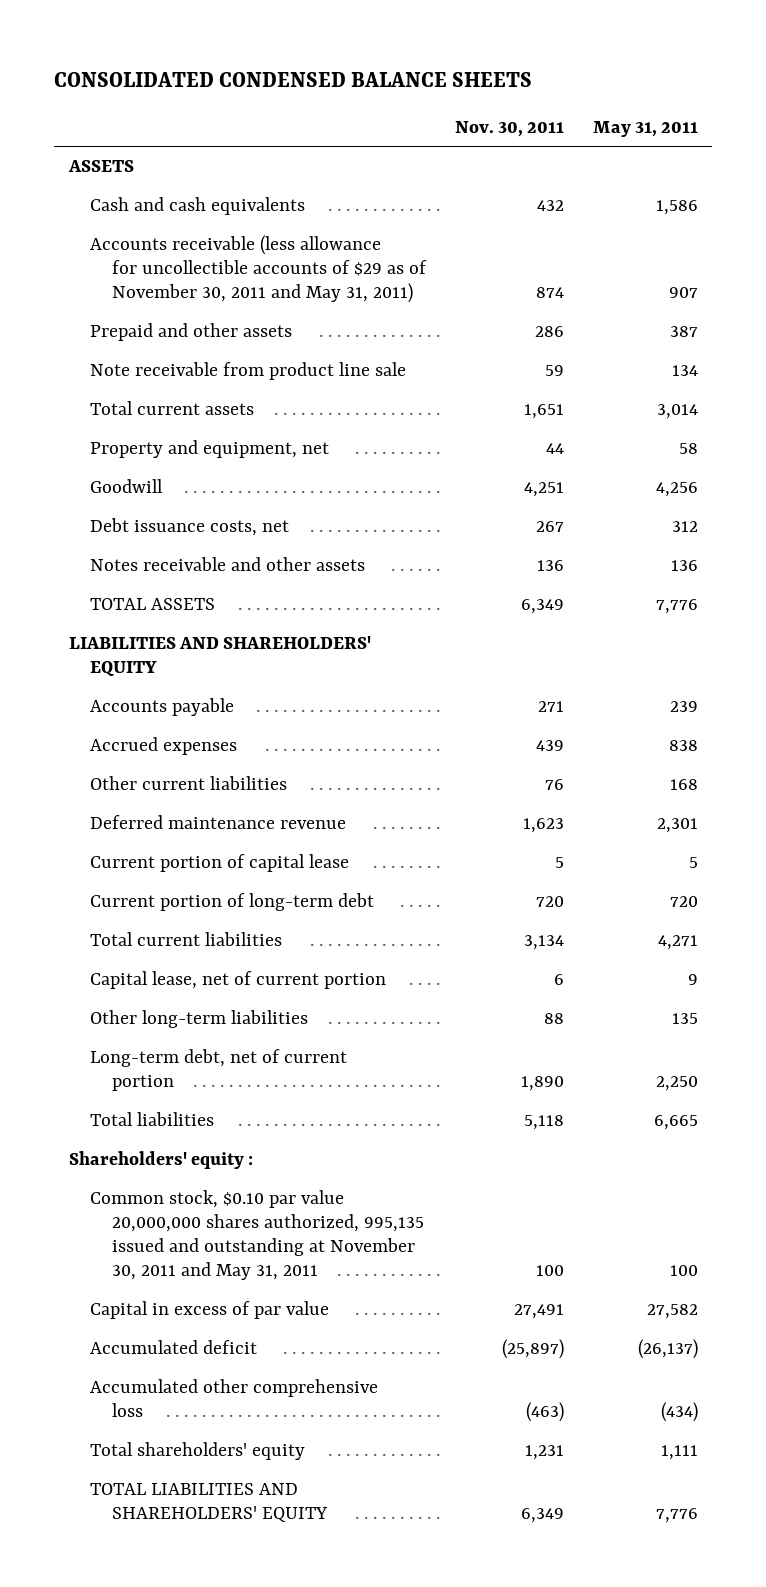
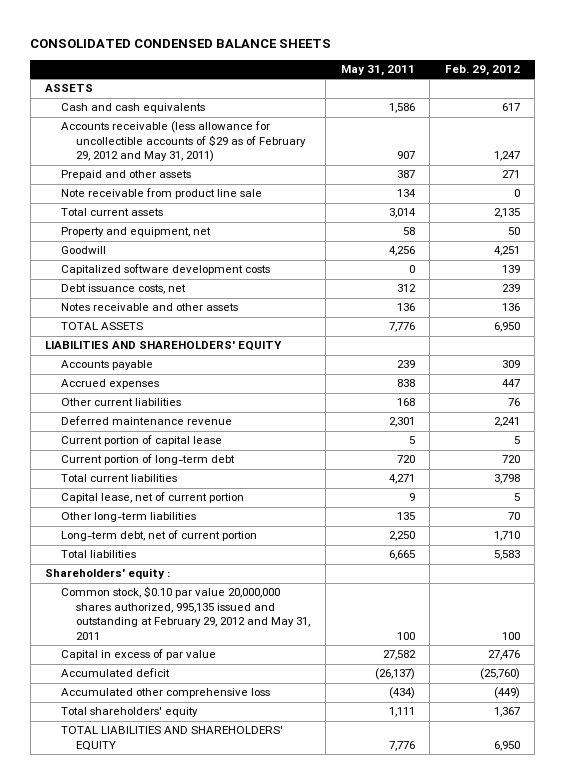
[454,120,564,137] Nov. 30, 2011 -> none
none -> [444,64,520,76] Feb. 29, 2012
[90,235,428,304] Accounts receivable (less allowance for uncollectible accounts of $29 as of November 30, 2011 and May 31, 2011) -> [60,121,307,163] Accounts receivable (less allowance for uncollectible accounts of $29 as of February 29, 2012 and May 31, 2011)
none -> [60,264,270,276] Capitalized software development costs
[90,1190,425,1281] Common stock, $0.10 par value 20,000,000 shares authorized, 995,135 issued and outstanding at November 30, 2011 and May 31, 2011 -> [60,586,311,640] Common stock, $0.10 par value 20,000,000 shares authorized, 995,135 issued and outstanding at February 29, 2012 and May 31, 2011

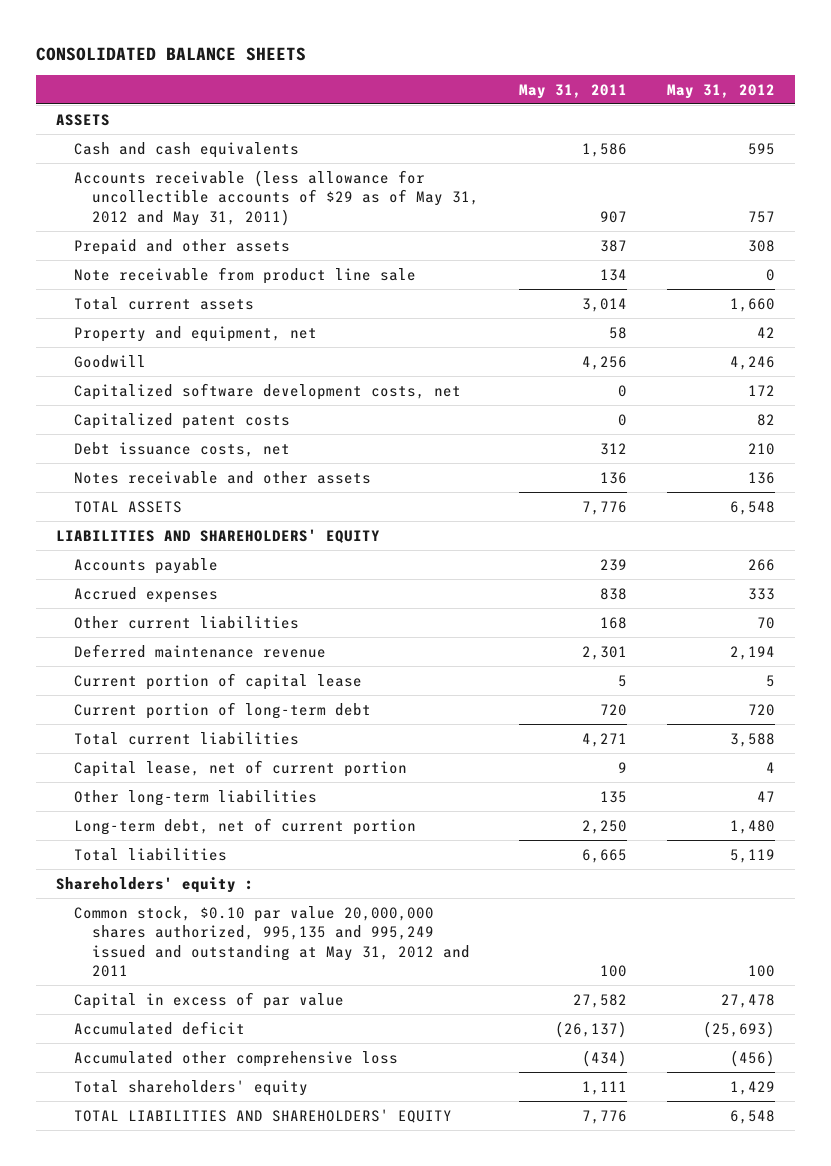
[30,39,332,49] CONSOLIDATED CONDENSED BALANCE SHEETS -> [35,46,306,61] CONSOLIDATED BALANCE SHEETS
[444,64,520,76] Feb. 29, 2012 -> none
none -> [667,83,776,99] May 31, 2012
[60,121,307,163] Accounts receivable (less allowance for uncollectible accounts of $29 as of February 29, 2012 and May 31, 2011) -> [74,169,480,226] Accounts receivable (less allowance for uncollectible accounts of $29 as of May 31, 2012 and May 31, 2011)
[60,264,270,276] Capitalized software development costs -> [74,382,462,400] Capitalized software development costs, net
none -> [74,412,291,429] Capitalized patent costs
[60,586,311,640] Common stock, $0.10 par value 20,000,000 shares authorized, 995,135 issued and outstanding at February 29, 2012 and May 31, 2011 -> [74,905,471,978] Common stock, $0.10 par value 20,000,000 shares authorized, 995,135 and 995,249 issued and outstanding at May 31, 2012 and 2011

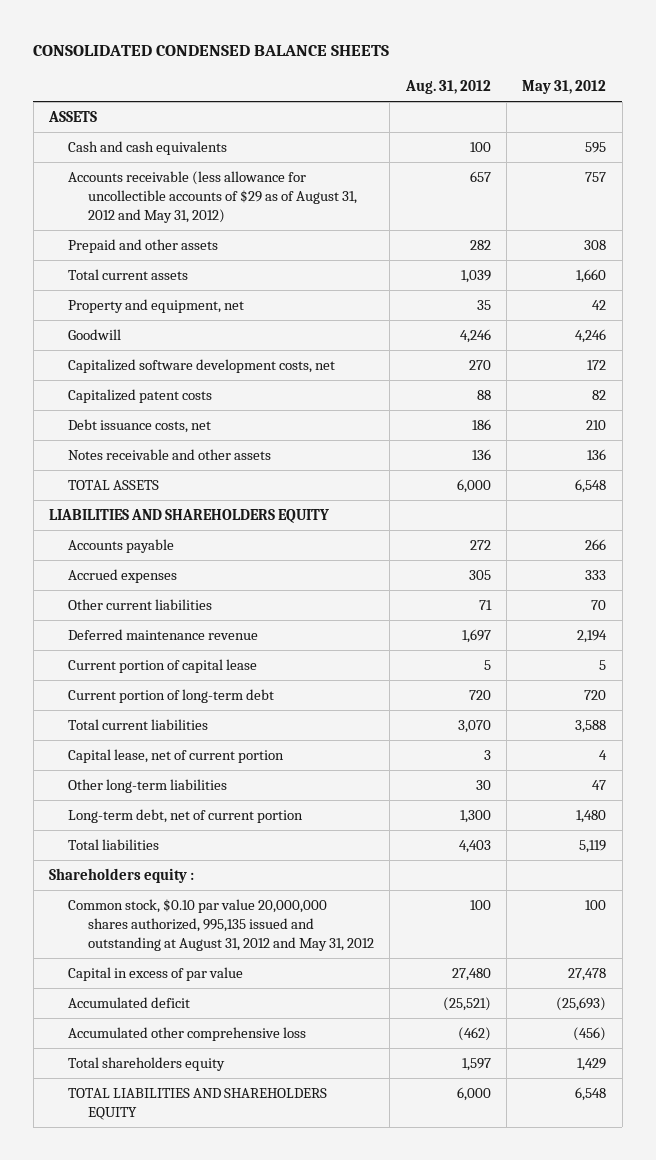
[35,46,306,61] CONSOLIDATED BALANCE SHEETS -> [33,45,390,57] CONSOLIDATED CONDENSED BALANCE SHEETS
[519,83,628,99] May 31, 2011 -> none
none -> [404,79,491,94] Aug. 31, 2012
[74,169,480,226] Accounts receivable (less allowance for uncollectible accounts of $29 as of May 31, 2012 and May 31, 2011) -> [68,171,357,223] Accounts receivable (less allowance for uncollectible accounts of $29 as of August 31, 2012 and May 31, 2012)
[74,266,417,284] Note receivable from product line sale -> none
[55,528,380,543] LIABILITIES AND SHAREHOLDERS' EQUITY -> [49,509,330,524] LIABILITIES AND SHAREHOLDERS EQUITY
[55,876,254,893] Shareholders' equity : -> [49,868,195,884] Shareholders equity :
[74,905,471,978] Common stock, $0.10 par value 20,000,000 shares authorized, 995,135 and 995,249 issued and outstanding at May 31, 2012 and 2011 -> [68,899,374,951] Common stock, $0.10 par value 20,000,000 shares authorized, 995,135 issued and outstanding at August 31, 2012 and May 31, 2012
[74,1079,309,1096] Total shareholders' equity -> [68,1057,226,1072] Total shareholders equity
[74,1108,453,1123] TOTAL LIABILITIES AND SHAREHOLDERS' EQUITY -> [68,1088,328,1121] TOTAL LIABILITIES AND SHAREHOLDERS EQUITY

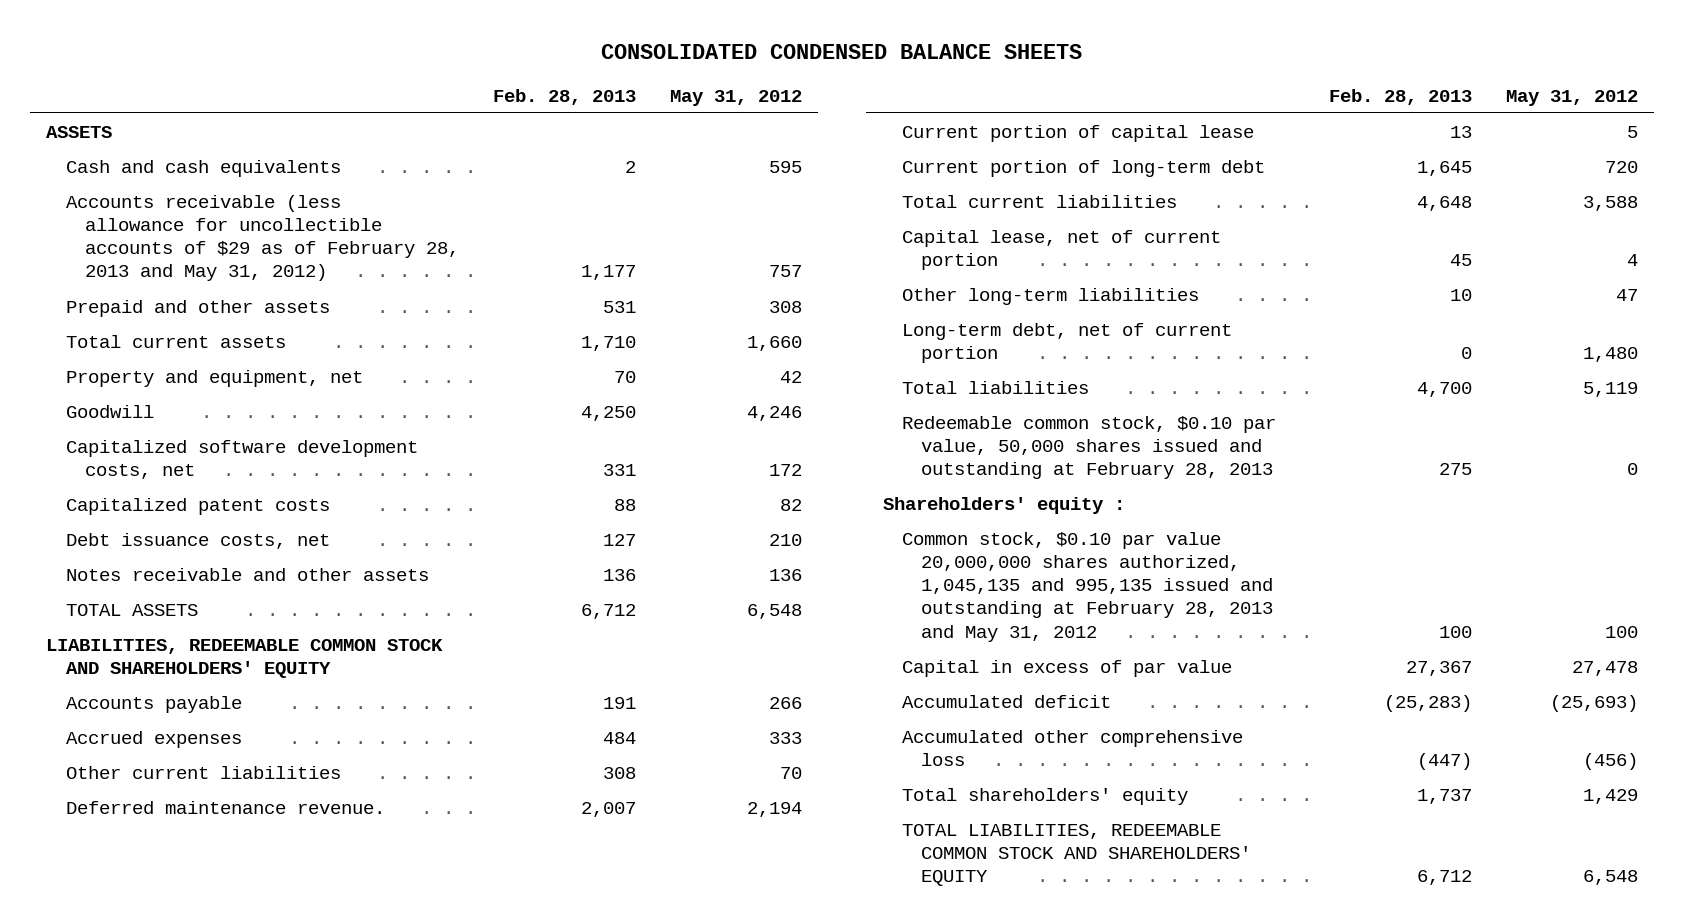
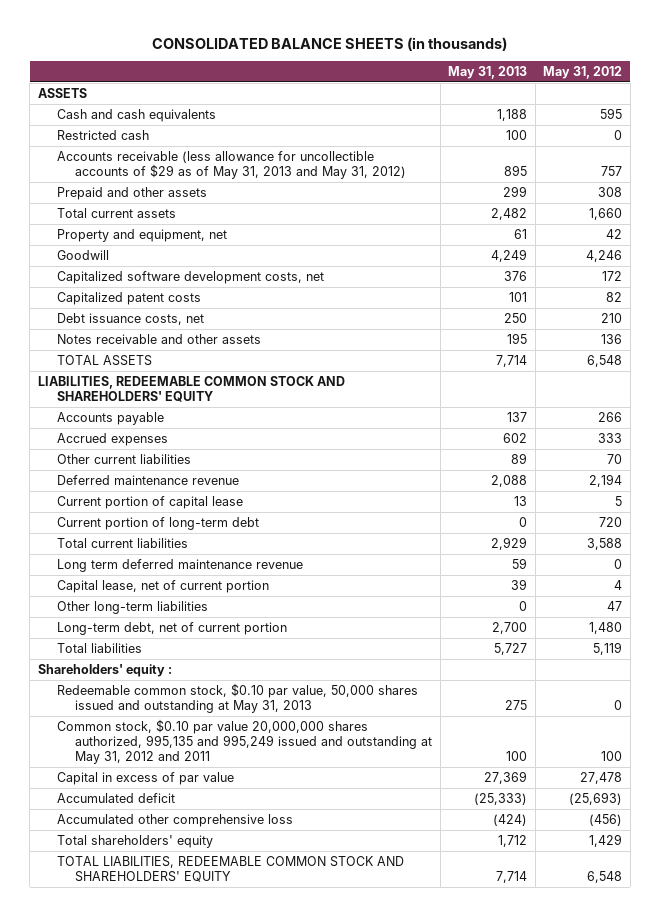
[601,44,1083,60] CONSOLIDATED CONDENSED BALANCE SHEETS -> [152,36,508,51] CONSOLIDATED BALANCE SHEETS (in thousands)
[492,88,636,105] Feb. 28, 2013 -> none
none -> [448,66,528,80] May 31, 2013
none -> [56,129,149,140] Restricted cash
[65,194,460,282] Accounts receivable (less allowance for uncollectible accounts of $29 as of February 28, 2013 and May 31, 2012) -> [56,150,407,180] Accounts receivable (less allowance for uncollectible accounts of $29 as of May 31, 2013 and May 31, 2012)
[65,800,385,814] Deferred maintenance revenue. -> [56,474,239,485] Deferred maintenance revenue
none -> [56,558,303,572] Long term deferred maintenance revenue
[901,415,1276,480] Redeemable common stock, $0.10 par value, 50,000 shares issued and outstanding at February 28, 2013 -> none
none -> [56,682,418,714] Redeemable common stock, $0.10 par value, 50,000 shares issued and outstanding at May 31, 2013
[901,531,1274,642] Common stock, $0.10 par value 20,000,000 shares authorized, 1,045,135 and 995,135 issued and outstanding at February 28, 2013 and May 31, 2012 -> [56,718,433,765] Common stock, $0.10 par value 20,000,000 shares authorized, 995,135 and 995,249 issued and outstanding at May 31, 2012 and 2011

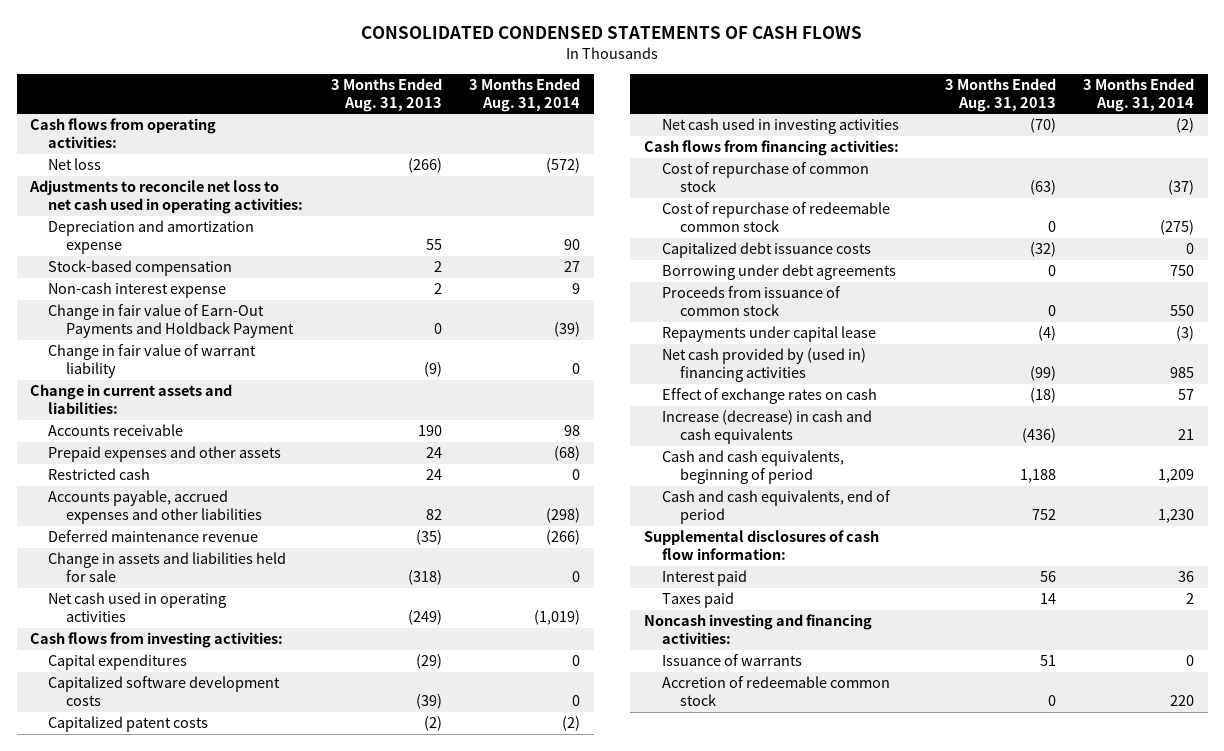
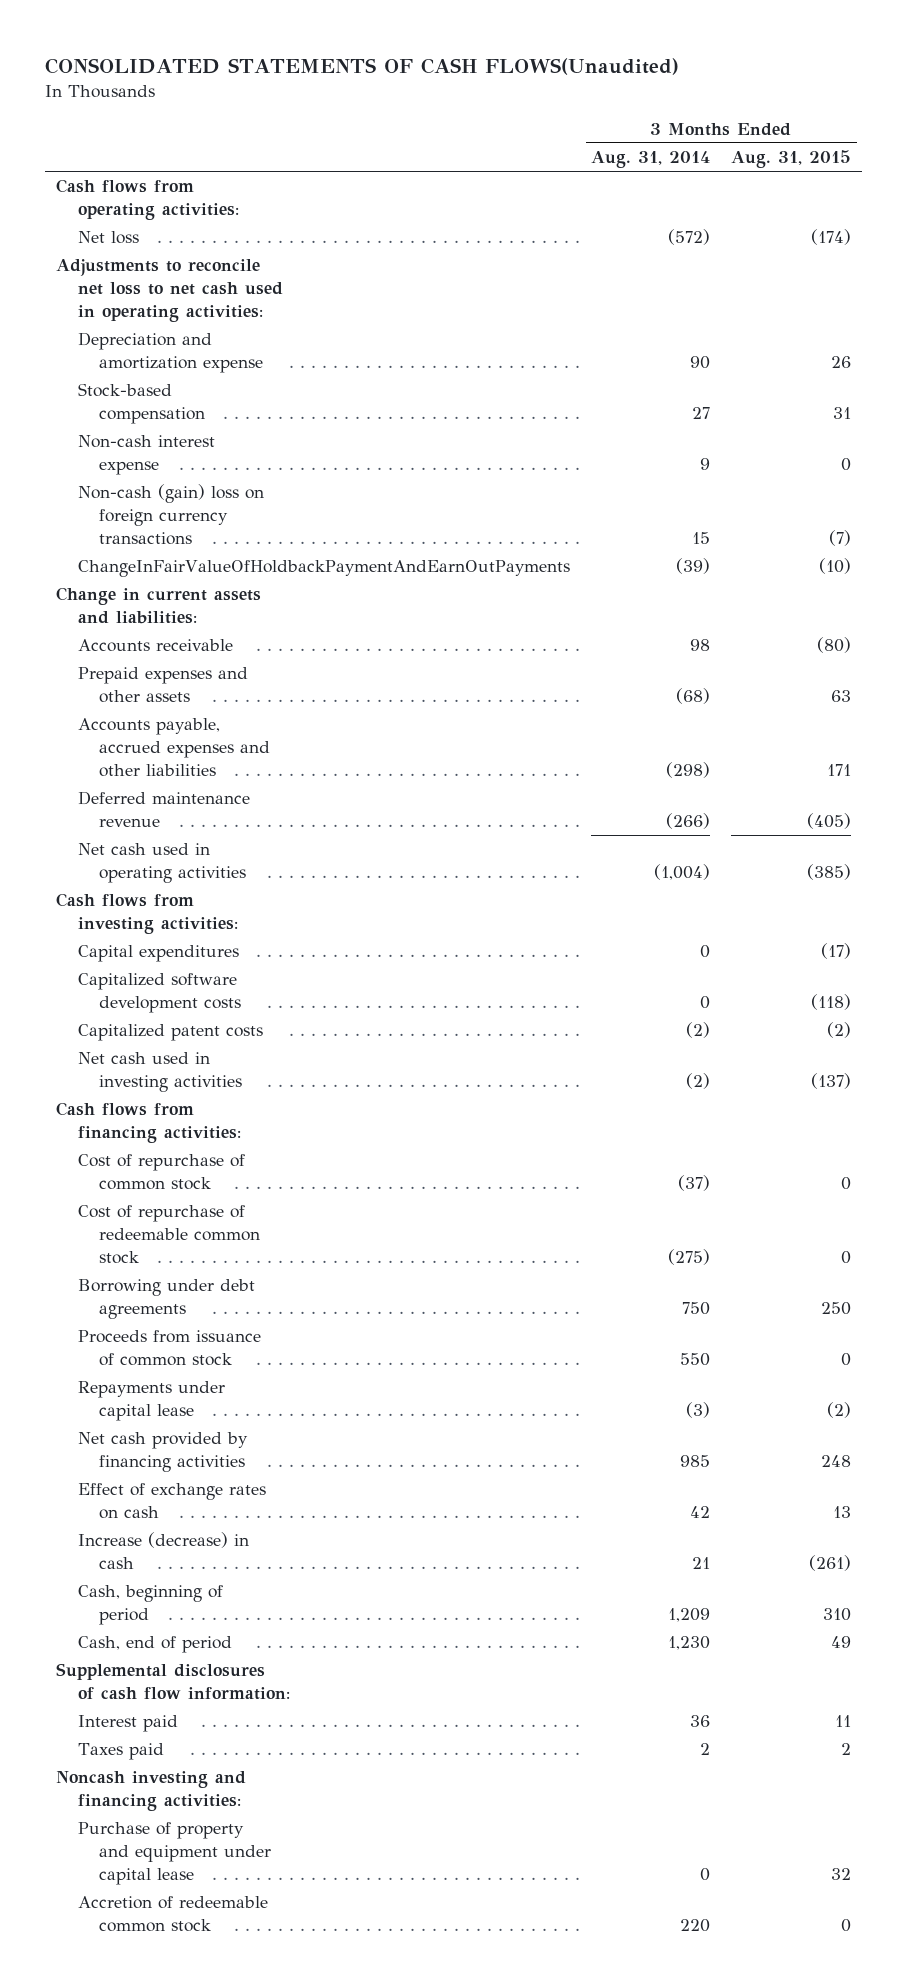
[361,26,863,40] CONSOLIDATED CONDENSED STATEMENTS OF CASH FLOWS -> [45,57,680,75] CONSOLIDATED STATEMENTS OF CASH FLOWS(Unaudited)
[330,77,442,112] 3 Months Ended Aug. 31, 2013 -> none
none -> [731,150,852,169] Aug. 31, 2015
[48,304,295,339] Change in fair value of Earn-Out Payments and Holdback Payment -> none
[48,344,257,379] Change in fair value of warrant liability -> none
none -> [77,484,264,546] Non-cash (gain) loss on foreign currency transactions
none -> [77,560,570,578] ChangeInFairValueOfHoldbackPaymentAndEarnOutPayments
[48,468,151,481] Restricted cash -> none
[48,552,287,583] Change in assets and liabilities held for sale -> none
[534,610,581,626] (1,019) -> [653,864,710,881] (1,004)
[662,242,872,259] Capitalized debt issuance costs -> none
[662,348,867,383] Net cash provided by (used in) financing activities -> [77,1432,248,1473] Net cash provided by financing activities
[1177,389,1194,401] 57 -> [689,1506,710,1519] 42
[662,410,873,445] Increase (decrease) in cash and cash equivalents -> [77,1532,249,1570] Increase (decrease) in cash
[662,450,845,485] Cash and cash equivalents, beginning of period -> [77,1585,223,1626] Cash, beginning of period
[662,490,892,525] Cash and cash equivalents, end of period -> [77,1636,232,1654] Cash, end of period
[662,654,803,667] Issuance of warrants -> none
none -> [77,1822,272,1886] Purchase of property and equipment under capital lease

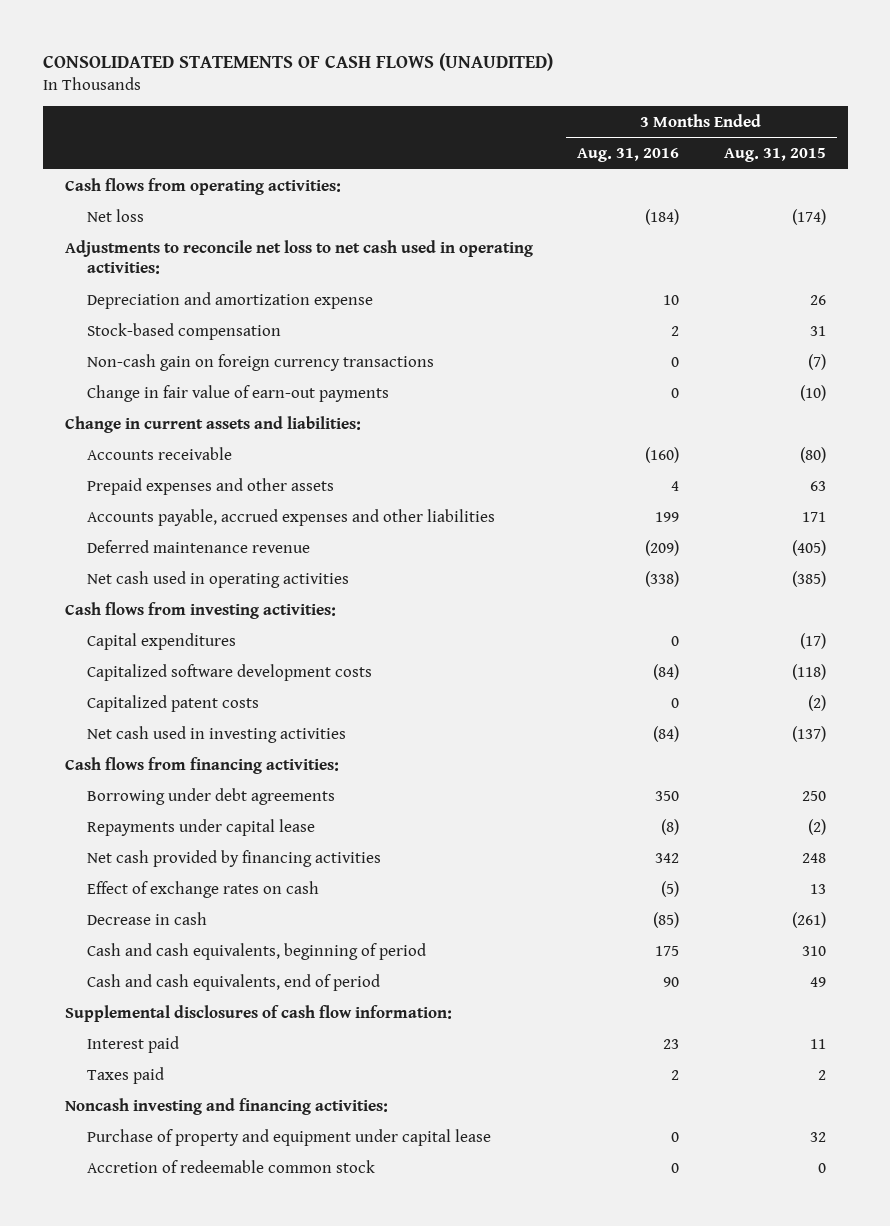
[45,57,680,75] CONSOLIDATED STATEMENTS OF CASH FLOWS(Unaudited) -> [42,53,553,72] CONSOLIDATED STATEMENTS OF CASH FLOWS (UNAUDITED)
[590,151,710,169] Aug. 31, 2014 -> none
none -> [577,148,680,163] Aug. 31, 2016
[77,435,215,476] Non-cash interest expense -> none
[77,560,570,578] ChangeInFairValueOfHoldbackPaymentAndEarnOutPayments -> none
[77,484,264,546] Non-cash (gain) loss on foreign currency transactions -> [86,353,434,371] Non-cash gain on foreign currency transactions
none -> [86,384,389,402] Change in fair value of earn-out payments
[77,1154,245,1191] Cost of repurchase of common stock -> none
[77,1205,261,1265] Cost of repurchase of redeemable common stock -> none
[77,1330,261,1367] Proceeds from issuance of common stock -> none
[77,1532,249,1570] Increase (decrease) in cash -> [86,911,207,925] Decrease in cash
[77,1585,223,1626] Cash, beginning of period -> [86,942,426,960] Cash and cash equivalents, beginning of period
[77,1636,232,1654] Cash, end of period -> [86,973,380,991] Cash and cash equivalents, end of period

